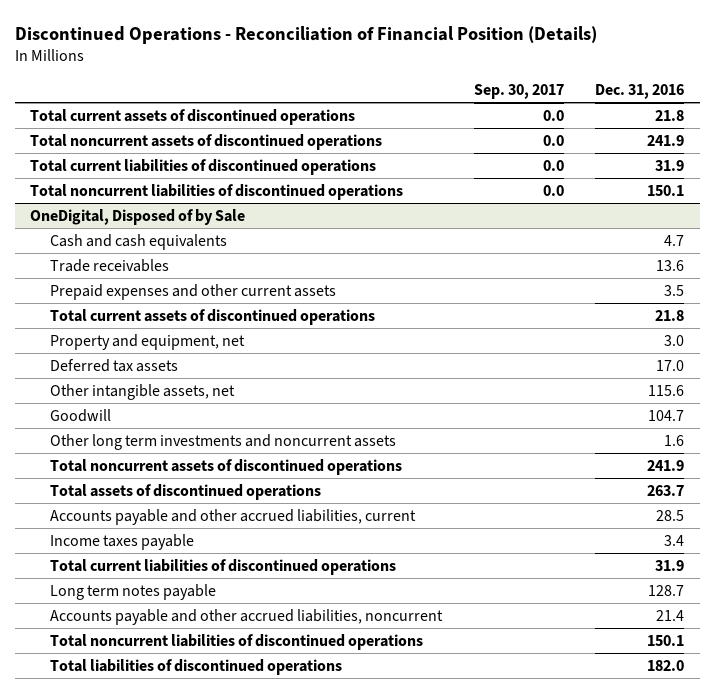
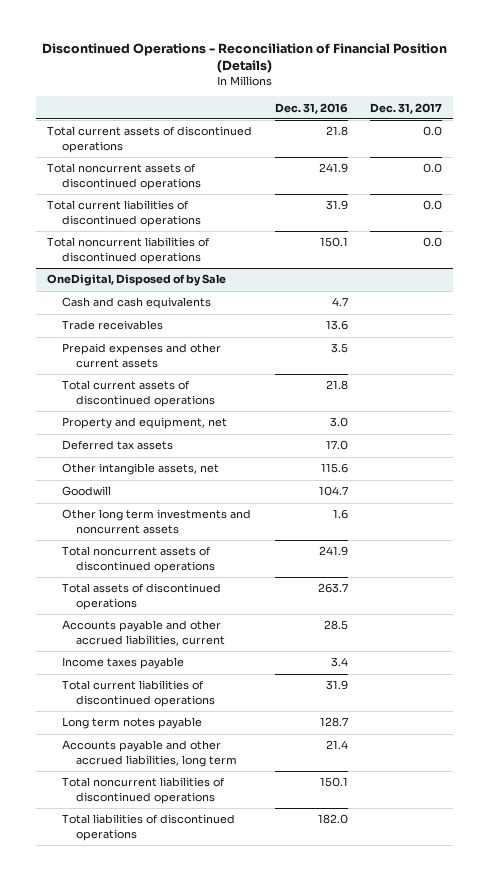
[473,84,564,100] Sep. 30, 2017 -> none
none -> [370,102,443,114] Dec. 31, 2017
[50,608,444,625] Accounts payable and other accrued liabilities, noncurrent -> [61,740,237,767] Accounts payable and other accrued liabilities, long term

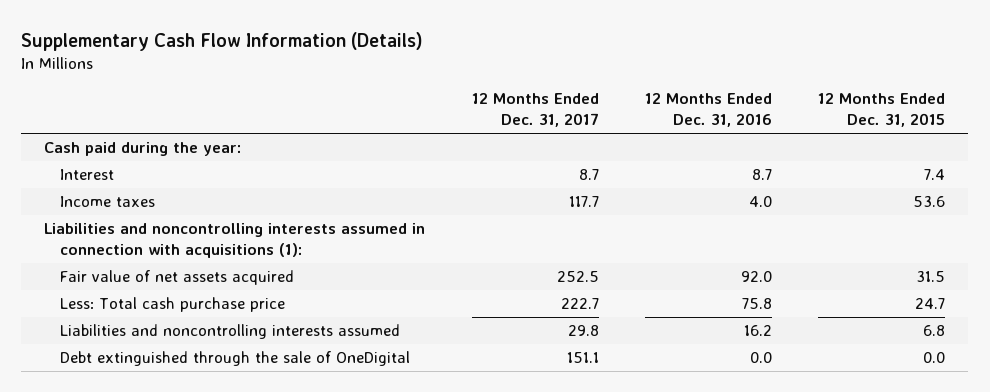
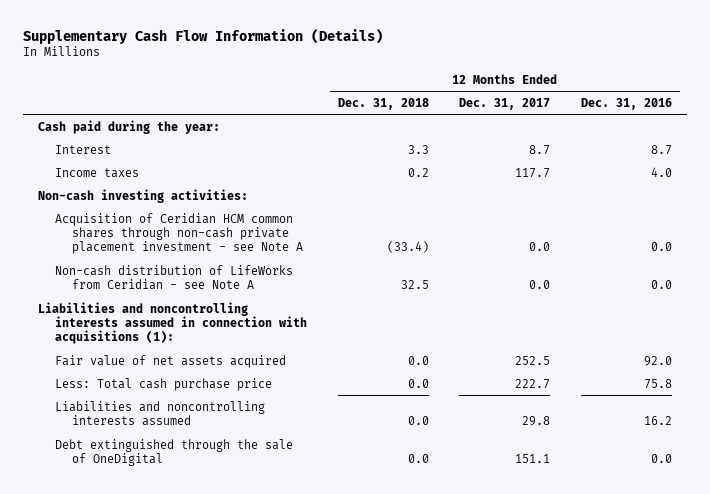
[818,93,946,128] 12 Months Ended Dec. 31, 2015 -> none
none -> [337,97,429,110] Dec. 31, 2018
none -> [38,188,249,203] Non-cash investing activities:
none -> [54,212,303,255] Acquisition of Ceridian HCM common shares through non-cash private placement investment - see Note A
none -> [54,264,293,291] Non-cash distribution of LifeWorks from Ceridian - see Note A

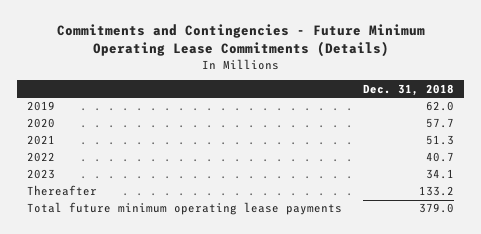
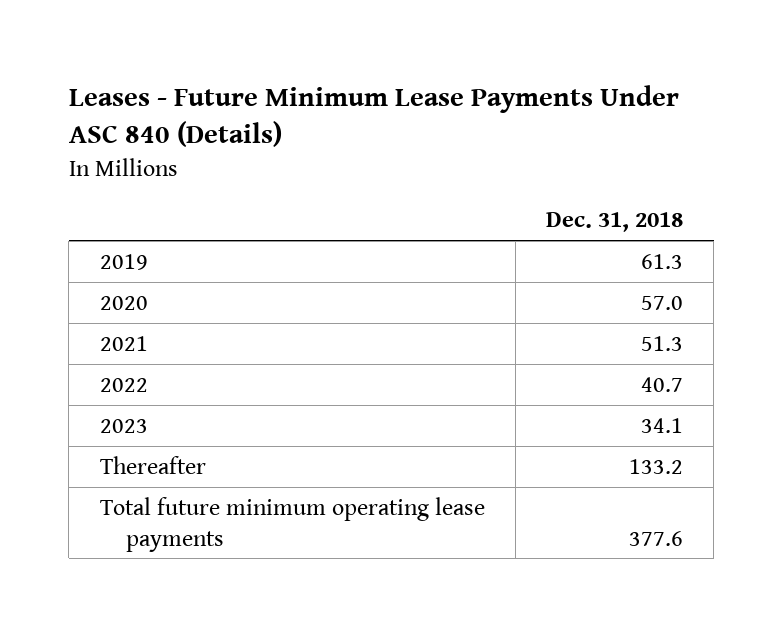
[56,24,425,58] Commitments and Contingencies - Future Minimum Operating Lease Commitments (Details) -> [68,85,679,148] Leases - Future Minimum Lease Payments Under ASC 840 (Details)
[426,101,455,112] 62.0 -> [640,253,683,269] 61.3
[426,118,455,129] 57.7 -> [640,295,683,310] 57.0
[419,203,455,214] 379.0 -> [628,530,683,546] 377.6

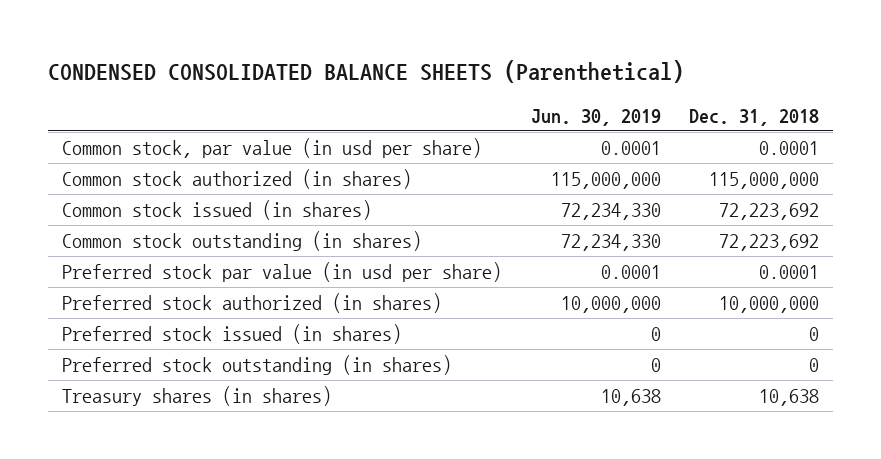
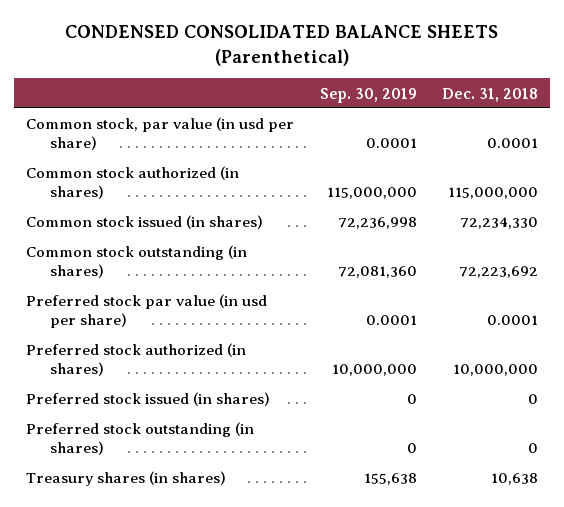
[530,108,661,126] Jun. 30, 2019 -> none
none -> [319,87,417,103] Sep. 30, 2019
[718,202,819,220] 72,223,692 -> [459,217,538,230] 72,234,330

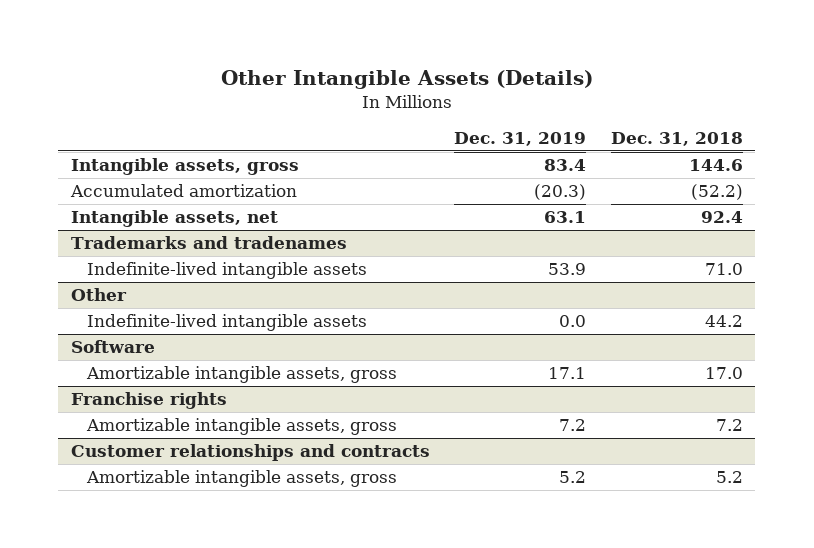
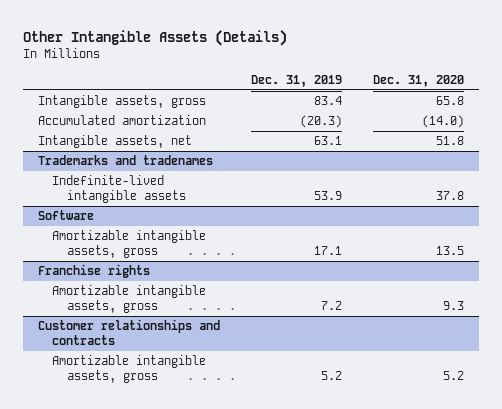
[610,131,743,146] Dec. 31, 2018 -> none
none -> [372,74,464,87] Dec. 31, 2020
[70,288,127,302] Other -> none
[87,314,368,332] Indefinite-lived intangible assets -> none

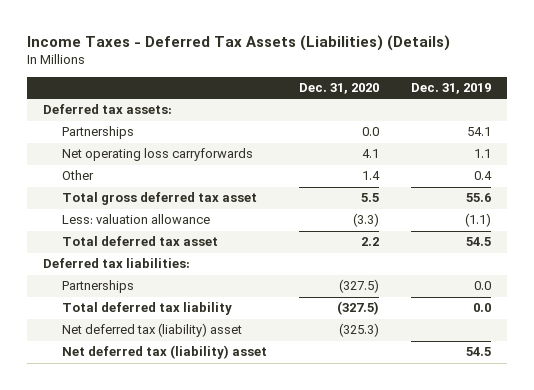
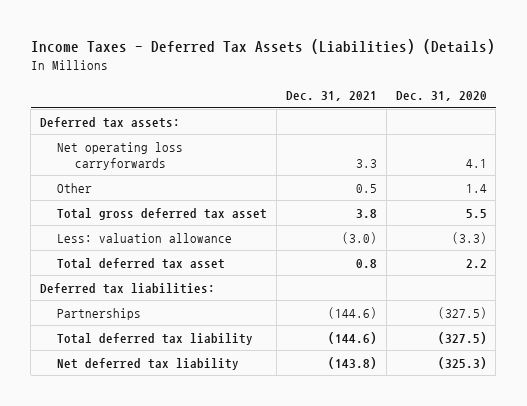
[410,83,491,95] Dec. 31, 2019 -> none
none -> [286,91,378,102] Dec. 31, 2021
[61,126,134,140] Partnerships -> none
[61,345,267,360] Net deferred tax (liability) asset -> none
[61,323,242,338] Net deferred tax (liability) asset -> [57,357,240,370] Net deferred tax liability

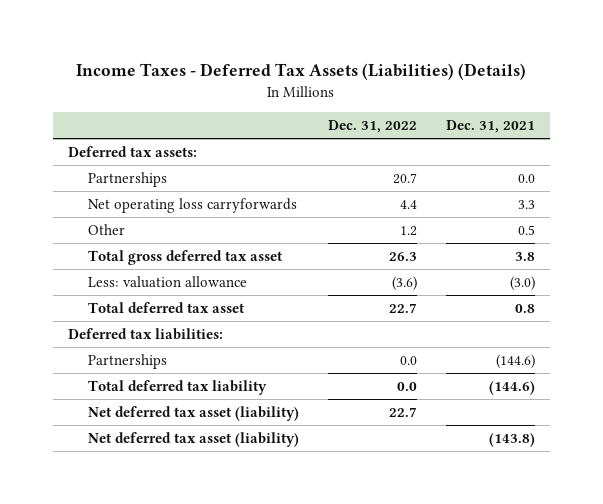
[395,91,487,102] Dec. 31, 2020 -> none
none -> [327,119,417,133] Dec. 31, 2022
none -> [87,172,167,188] Partnerships
none -> [87,406,299,422] Net deferred tax asset (liability)
[57,357,240,370] Net deferred tax liability -> [87,432,299,448] Net deferred tax asset (liability)

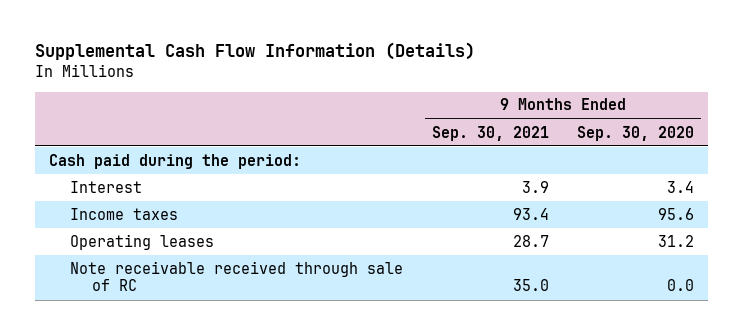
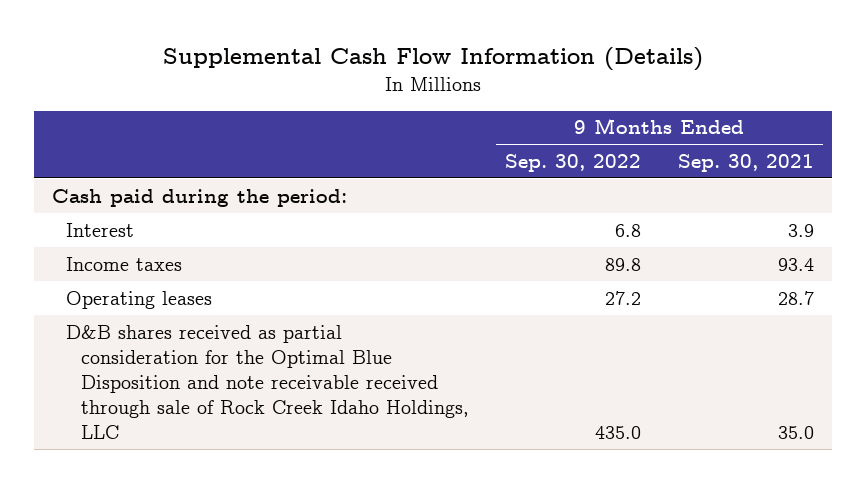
[577,125,695,141] Sep. 30, 2020 -> none
none -> [505,153,642,172] Sep. 30, 2022
[70,260,404,292] Note receivable received through sale of RC -> [66,324,469,440] D&B shares received as partial consideration for the Optimal Blue Disposition and note receivable received through sale of Rock Creek Idaho Holdings, LLC

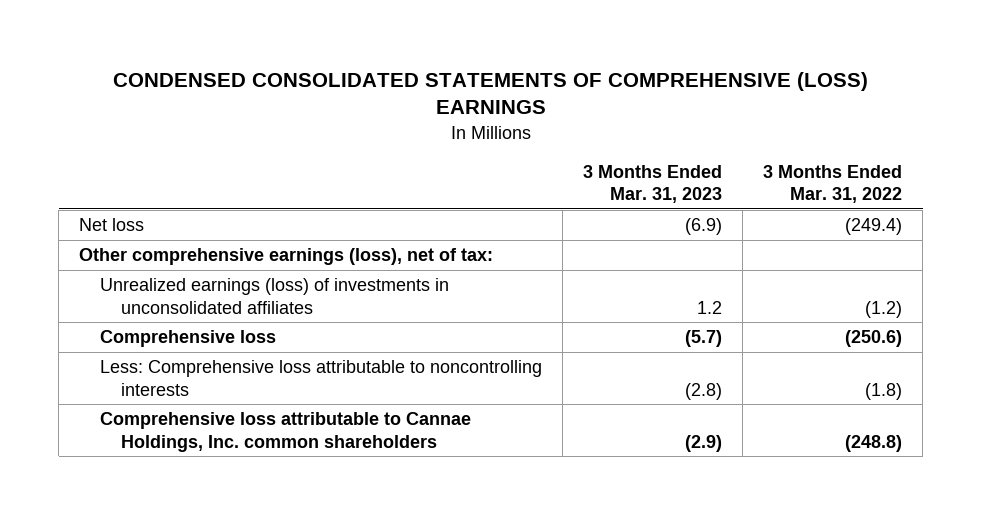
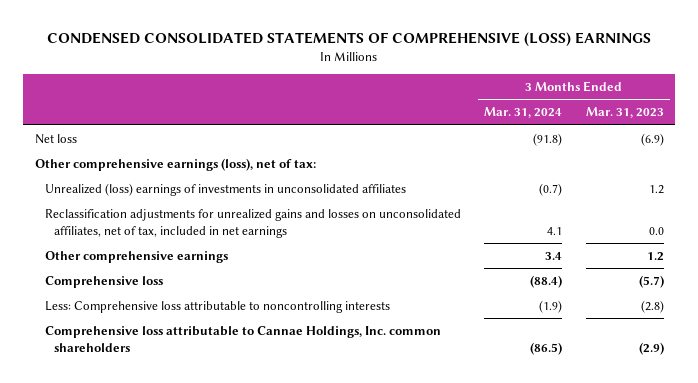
[763,164,903,203] 3 Months Ended Mar. 31, 2022 -> none
none -> [484,107,563,119] Mar. 31, 2024
[100,278,450,314] Unrealized earnings (loss) of investments in unconsolidated affiliates -> [44,182,406,196] Unrealized (loss) earnings of investments in unconsolidated affiliates
none -> [44,208,461,238] Reclassification adjustments for unrealized gains and losses on unconsolidated affiliates, net of tax, included in net earnings
none -> [44,250,228,263] Other comprehensive earnings

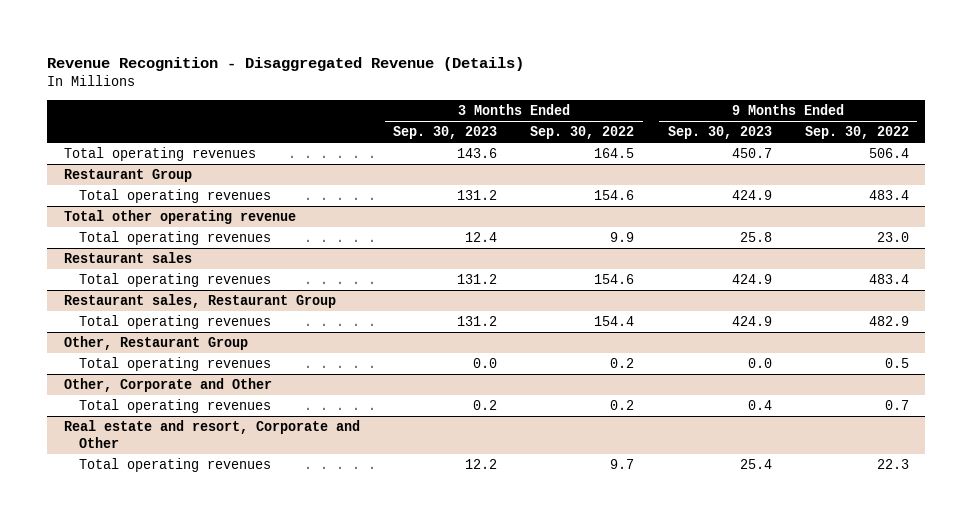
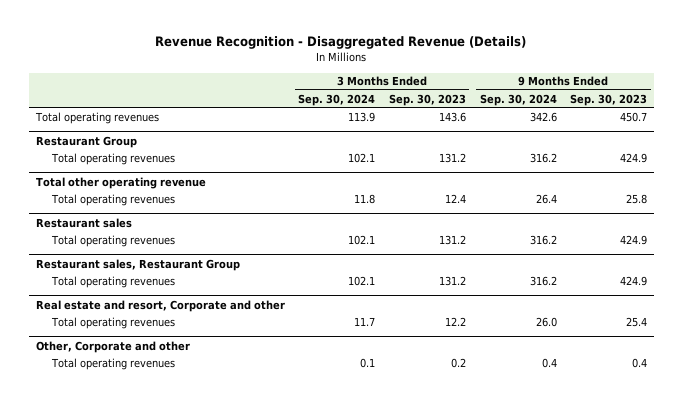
[530,126,635,140] Sep. 30, 2022 -> none
[804,126,909,140] Sep. 30, 2022 -> none
none -> [298,93,376,106] Sep. 30, 2024
none -> [479,93,557,106] Sep. 30, 2024
[63,336,248,351] Other, Restaurant Group -> none
[79,357,272,372] Total operating revenues -> none
[63,378,272,393] Other, Corporate and Other -> none
[79,399,272,414] Total operating revenues -> none
[63,420,360,448] Real estate and resort, Corporate and Other -> [35,299,285,312] Real estate and resort, Corporate and other
none -> [35,340,190,353] Other, Corporate and other
none -> [50,357,175,370] Total operating revenues

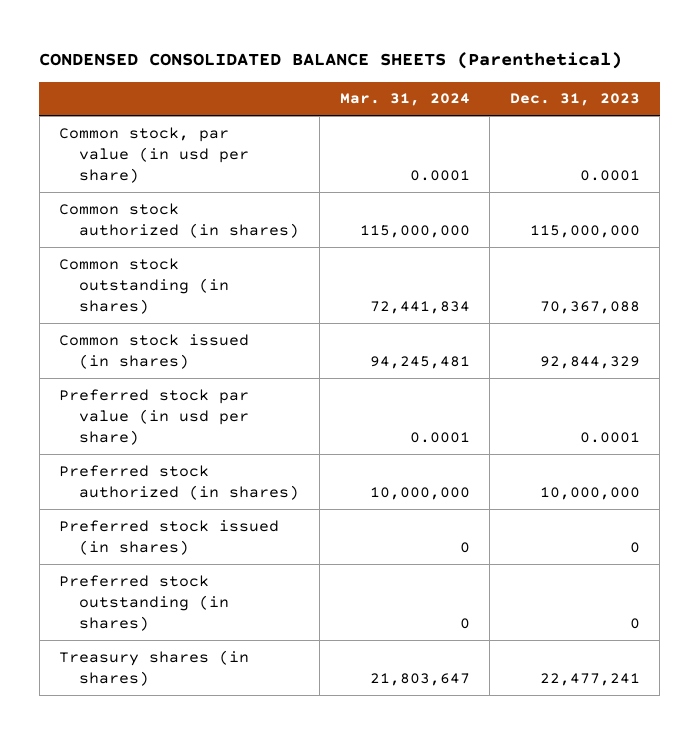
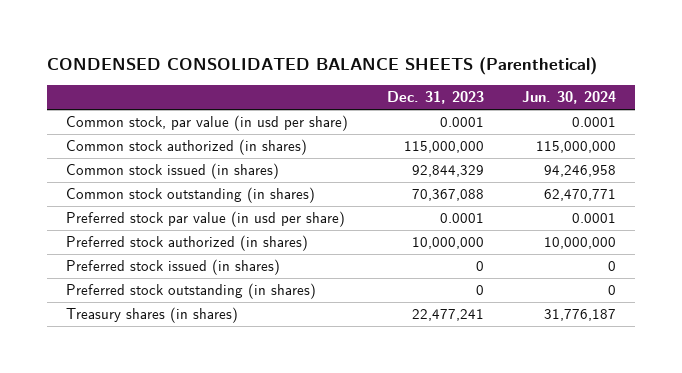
[339,93,470,107] Mar. 31, 2024 -> none
none -> [521,91,616,105] Jun. 30, 2024
[59,257,230,315] Common stock outstanding (in shares) -> [66,187,316,204] Common stock outstanding (in shares)

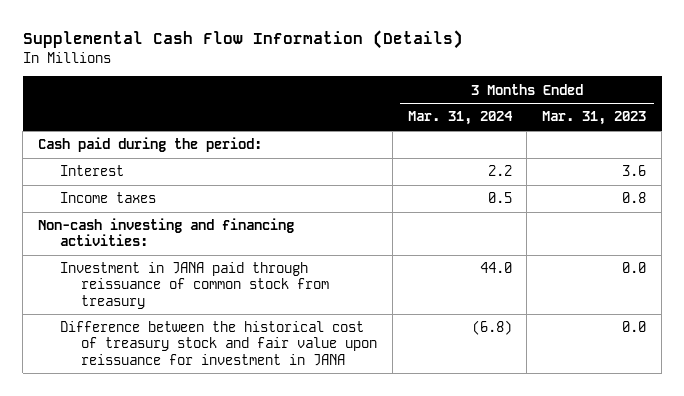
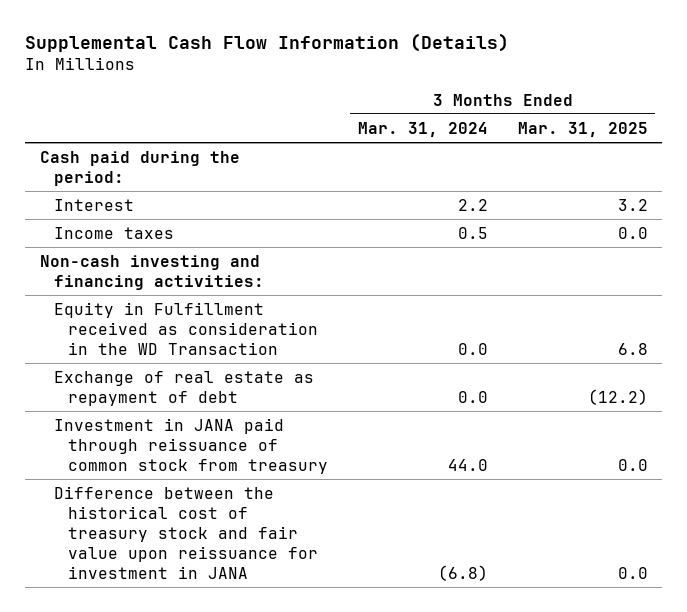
[542,111,647,126] Mar. 31, 2023 -> none
none -> [517,121,648,137] Mar. 31, 2025
none -> [53,301,319,355] Equity in Fulfillment received as consideration in the WD Transaction
none -> [53,370,314,406] Exchange of real estate as repayment of debt

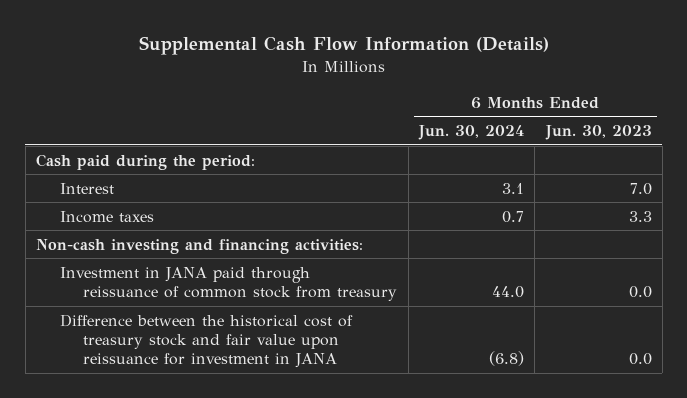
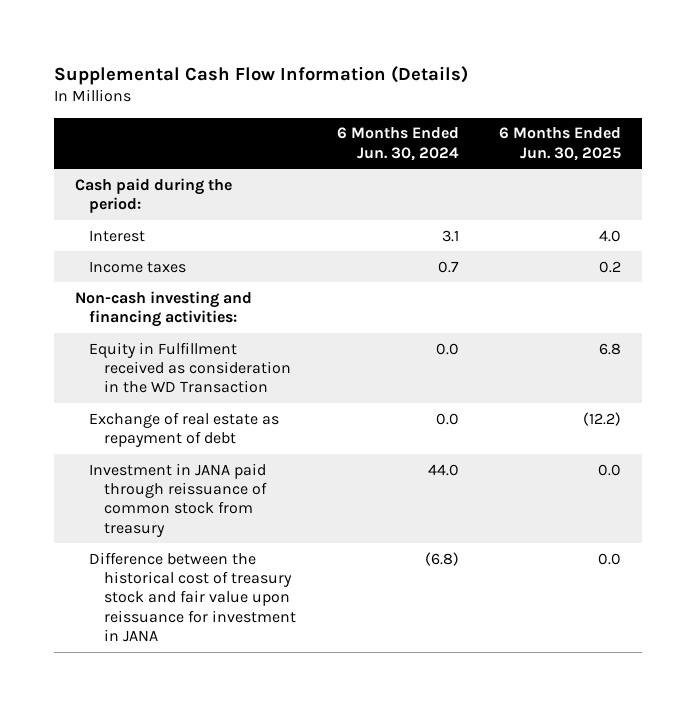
[544,125,652,141] Jun. 30, 2023 -> none
none -> [499,127,622,161] 6 Months Ended Jun. 30, 2025
none -> [89,341,291,394] Equity in Fulfillment received as consideration in the WD Transaction
none -> [89,411,280,448] Exchange of real estate as repayment of debt

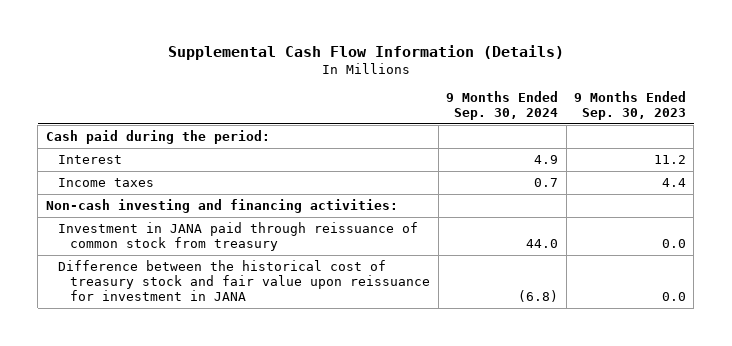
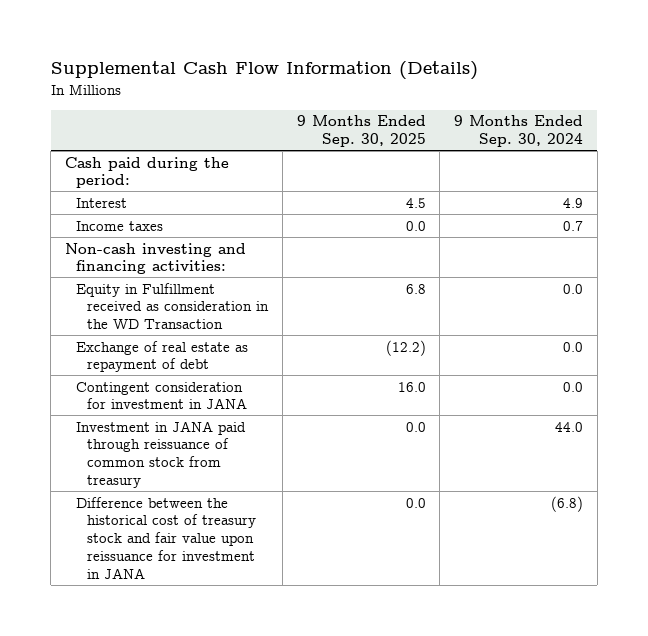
[574,91,687,120] 9 Months Ended Sep. 30, 2023 -> none
none -> [296,115,426,148] 9 Months Ended Sep. 30, 2025
none -> [76,282,270,330] Equity in Fulfillment received as consideration in the WD Transaction
none -> [76,340,249,373] Exchange of real estate as repayment of debt
none -> [76,381,248,410] Contingent consideration for investment in JANA

